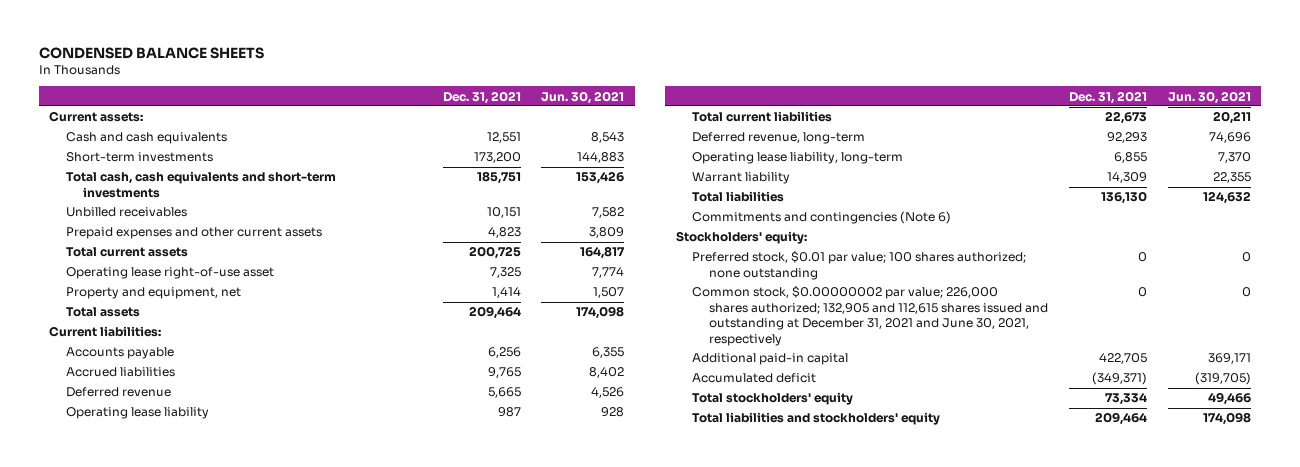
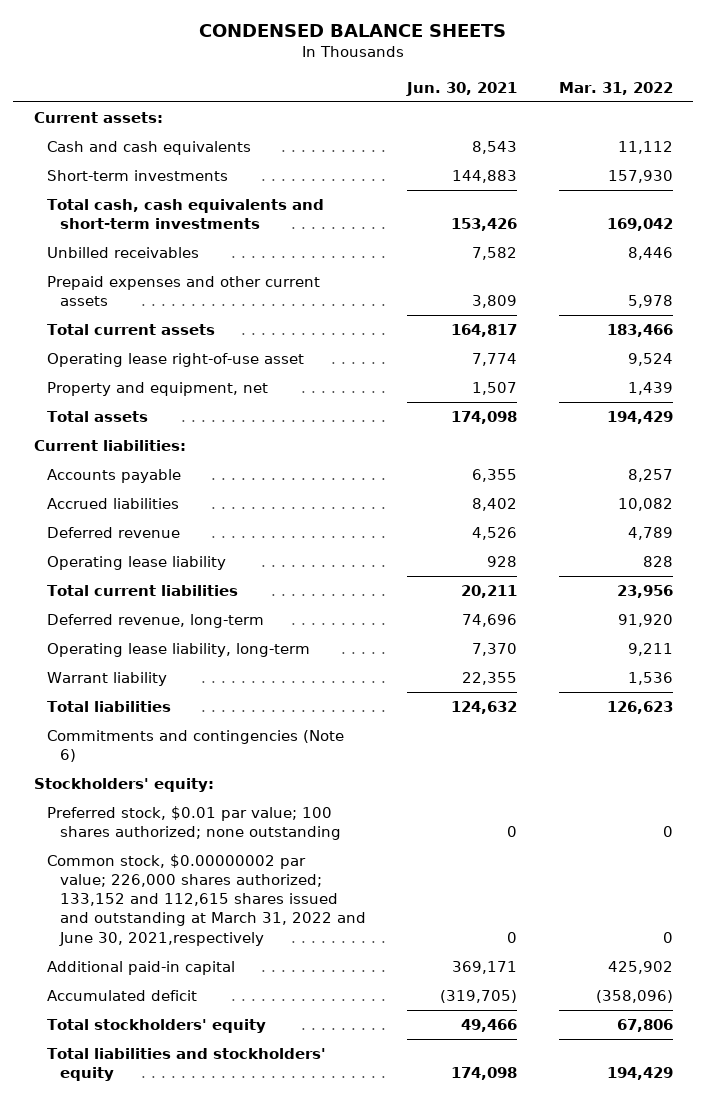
[442,90,521,104] Dec. 31, 2021 -> none
none -> [558,81,673,95] Mar. 31, 2022
[692,286,1048,347] Common stock, $0.00000002 par value; 226,000 shares authorized; 132,905 and 112,615 shares issued and outstanding at December 31, 2021 and June 30, 2021, respectively -> [46,854,366,946] Common stock, $0.00000002 par value; 226,000 shares authorized; 133,152 and 112,615 shares issued and outstanding at March 31, 2022 and June 30, 2021,respectively

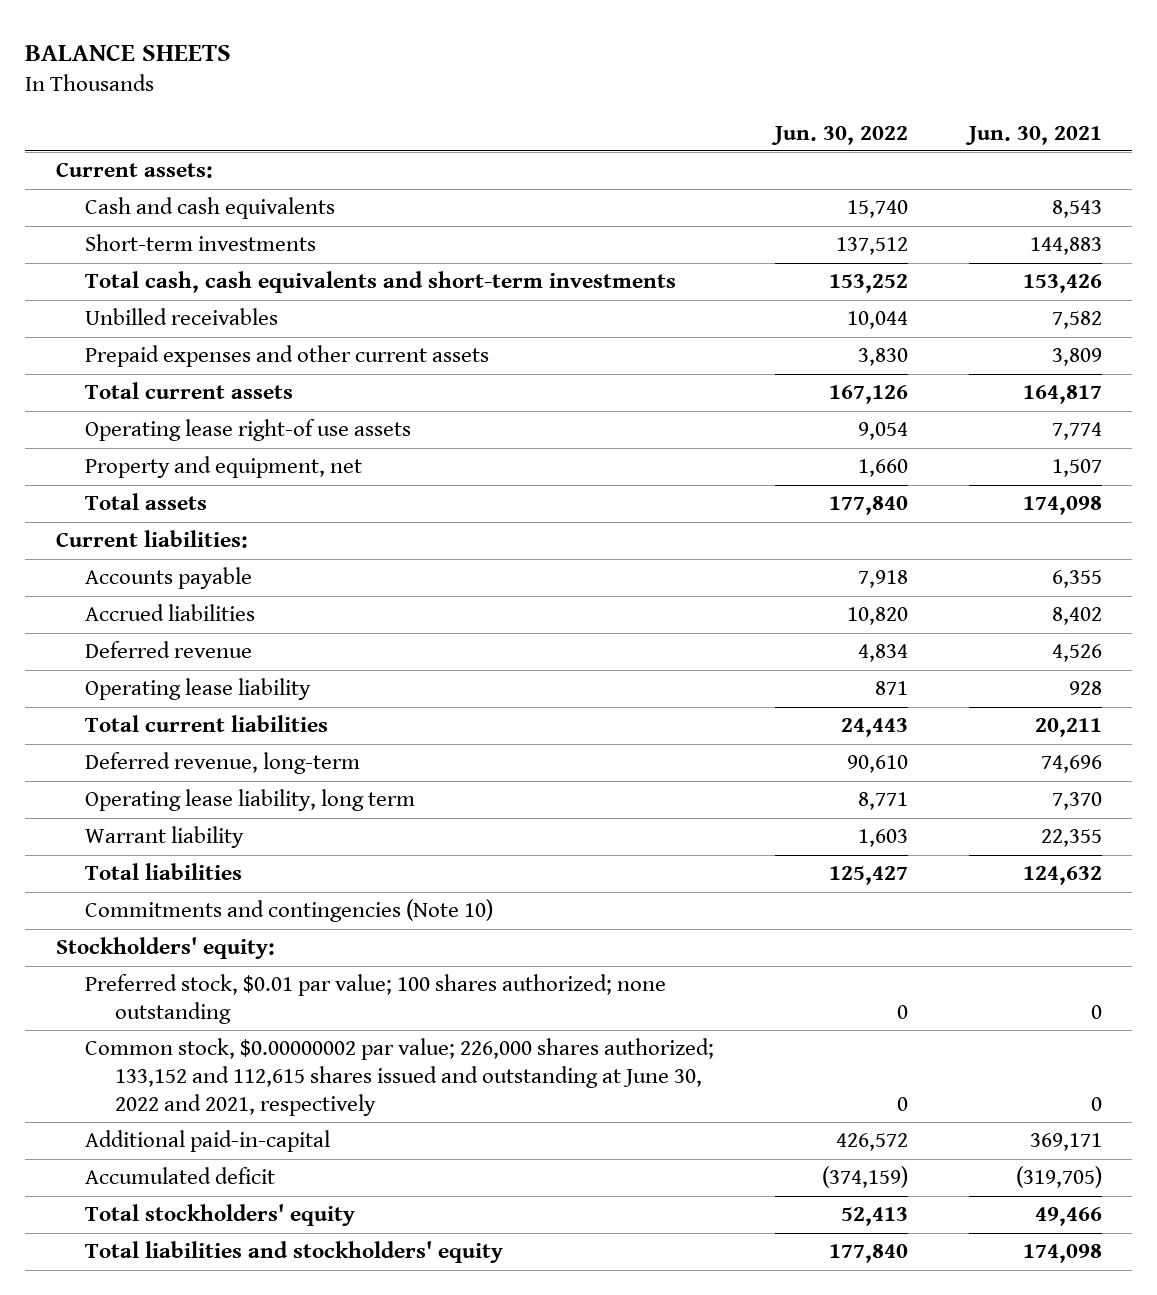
[199,23,507,37] CONDENSED BALANCE SHEETS -> [25,43,232,61] BALANCE SHEETS
[558,81,673,95] Mar. 31, 2022 -> none
none -> [771,125,909,145] Jun. 30, 2022
[46,353,304,368] Operating lease right-of-use asset -> [85,419,412,442] Operating lease right-of use assets
[46,643,310,658] Operating lease liability, long-term -> [85,789,416,812] Operating lease liability, long term
[46,730,344,763] Commitments and contingencies (Note 6) -> [85,899,494,923] Commitments and contingencies (Note 10)
[46,854,366,946] Common stock, $0.00000002 par value; 226,000 shares authorized; 133,152 and 112,615 shares issued and outstanding at March 31, 2022 and June 30, 2021,respectively -> [85,1038,715,1116] Common stock, $0.00000002 par value; 226,000 shares authorized; 133,152 and 112,615 shares issued and outstanding at June 30, 2022 and 2021, respectively
[46,961,235,976] Additional paid-in capital -> [85,1130,331,1153] Additional paid-in-capital

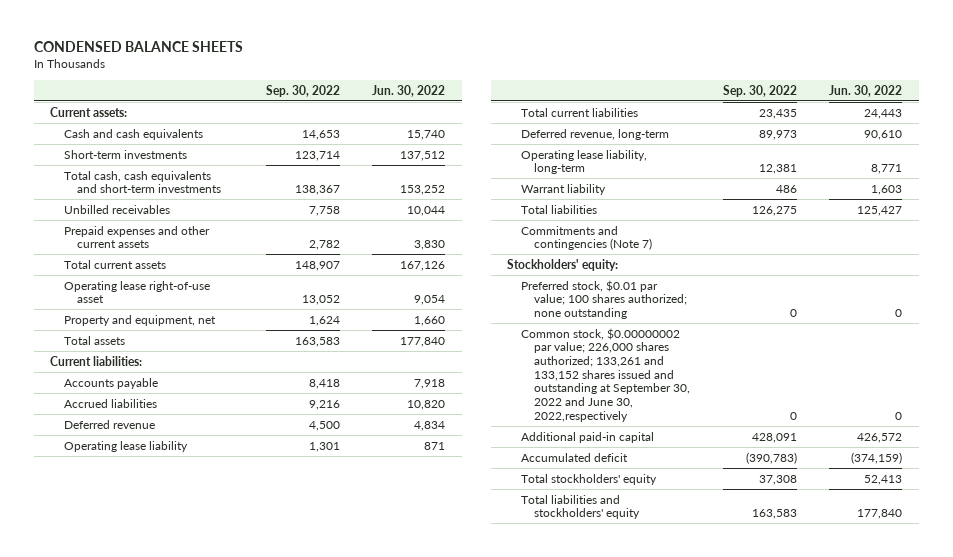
[25,43,232,61] BALANCE SHEETS -> [34,41,244,53] CONDENSED BALANCE SHEETS
[964,125,1102,145] Jun. 30, 2021 -> none
none -> [265,84,340,97] Sep. 30, 2022
[85,419,412,442] Operating lease right-of use assets -> [63,280,210,304] Operating lease right-of-use asset
[85,789,416,812] Operating lease liability, long term -> [520,149,647,175] Operating lease liability, long-term
[85,899,494,923] Commitments and contingencies (Note 10) -> [520,225,652,251] Commitments and contingencies (Note 7)
[85,1038,715,1116] Common stock, $0.00000002 par value; 226,000 shares authorized; 133,152 and 112,615 shares issued and outstanding at June 30, 2022 and 2021, respectively -> [520,327,690,422] Common stock, $0.00000002 par value; 226,000 shares authorized; 133,261 and 133,152 shares issued and outstanding at September 30, 2022 and June 30, 2022,respectively
[85,1130,331,1153] Additional paid-in-capital -> [520,431,654,443] Additional paid-in capital

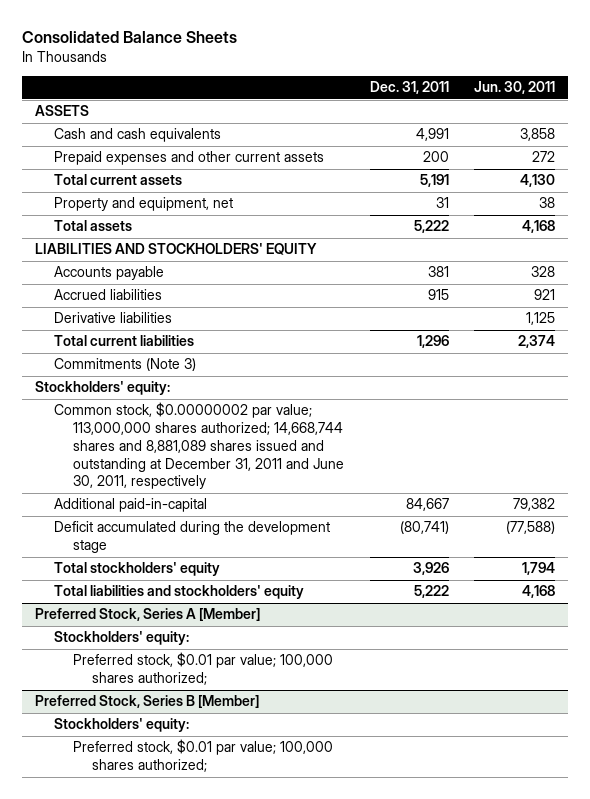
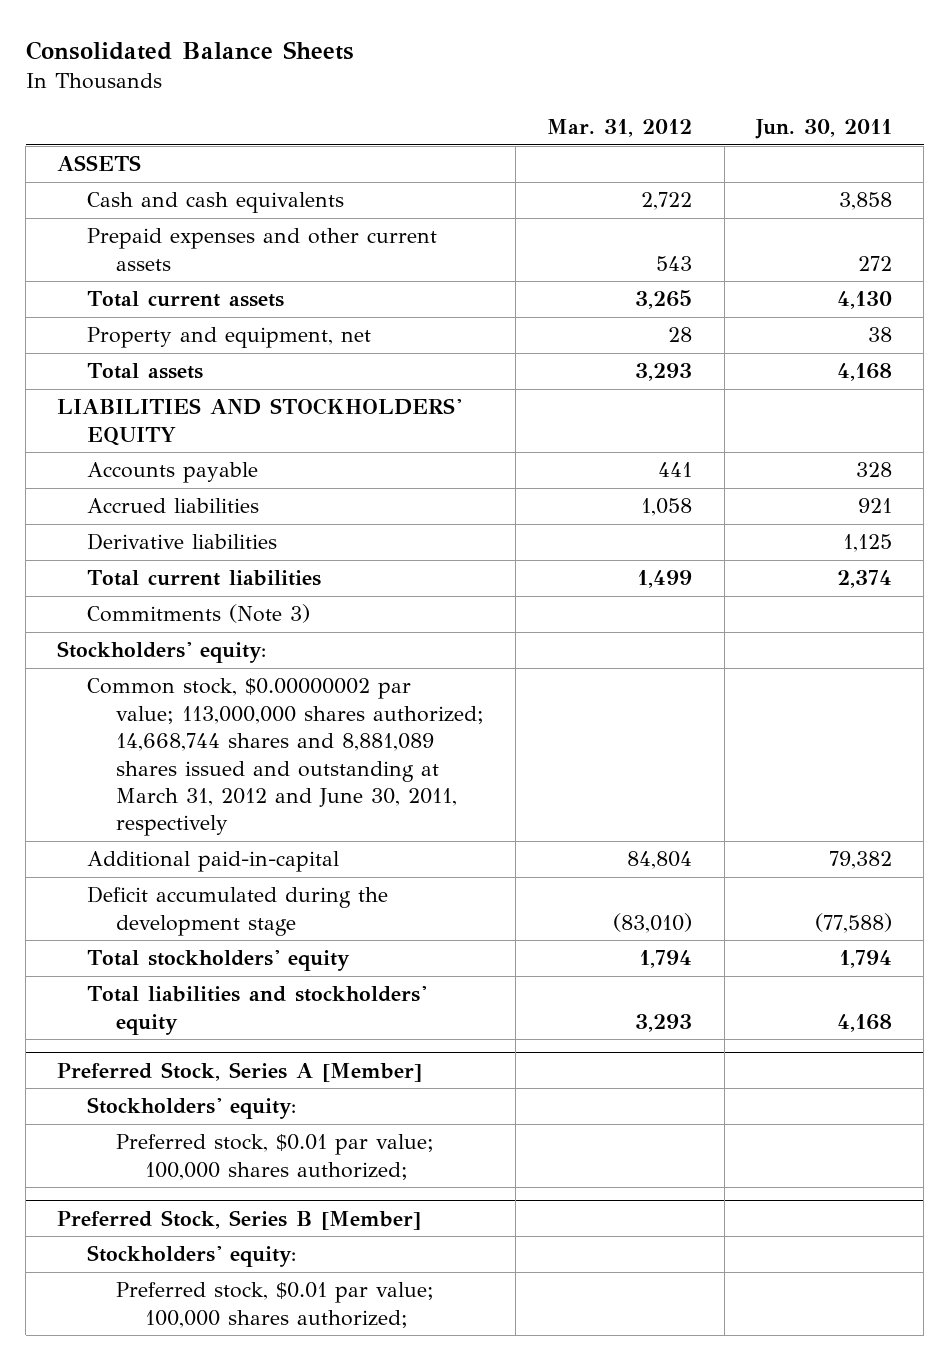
[369,81,449,95] Dec. 31, 2011 -> none
none -> [547,119,693,138] Mar. 31, 2012
[53,402,345,490] Common stock, $0.00000002 par value; 113,000,000 shares authorized; 14,668,744 shares and 8,881,089 shares issued and outstanding at December 31, 2011 and June 30, 2011, respectively -> [86,678,484,837] Common stock, $0.00000002 par value; 113,000,000 shares authorized; 14,668,744 shares and 8,881,089 shares issued and outstanding at March 31, 2012 and June 30, 2011, respectively

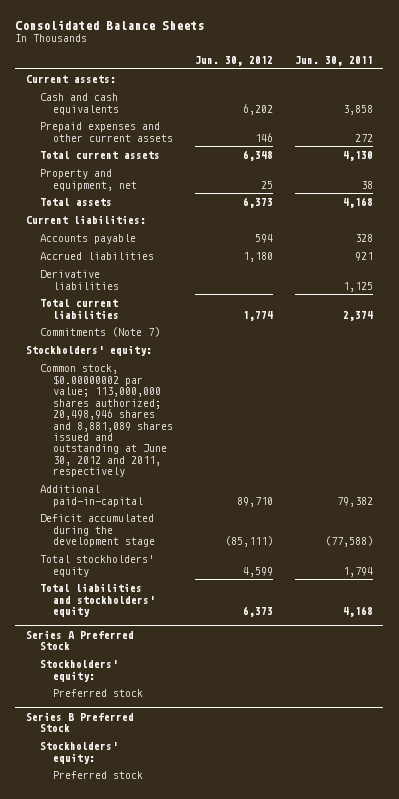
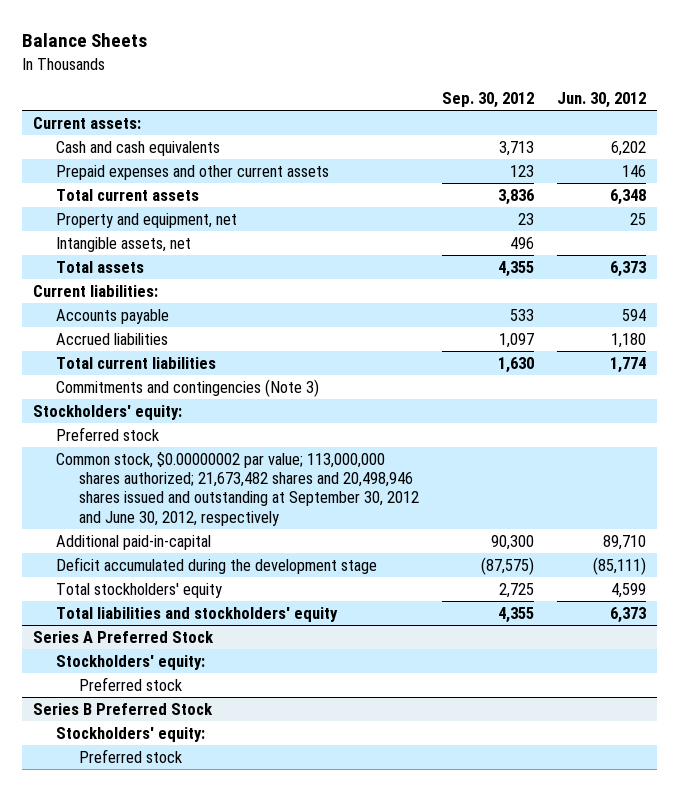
[15,19,205,30] Consolidated Balance Sheets -> [21,33,147,48] Balance Sheets
[294,56,373,67] Jun. 30, 2011 -> none
none -> [441,92,534,109] Sep. 30, 2012
none -> [56,236,192,252] Intangible assets, net
[39,270,120,290] Derivative liabilities -> none
[39,327,160,338] Commitments (Note 7) -> [56,378,320,397] Commitments and contingencies (Note 3)
none -> [56,426,160,441] Preferred stock
[39,364,174,478] Common stock, $0.00000002 par value; 113,000,000 shares authorized; 20,498,946 shares and 8,881,089 shares issued and outstanding at June 30, 2012 and 2011, respectively -> [56,451,420,526] Common stock, $0.00000002 par value; 113,000,000 shares authorized; 21,673,482 shares and 20,498,946 shares issued and outstanding at September 30, 2012 and June 30, 2012, respectively

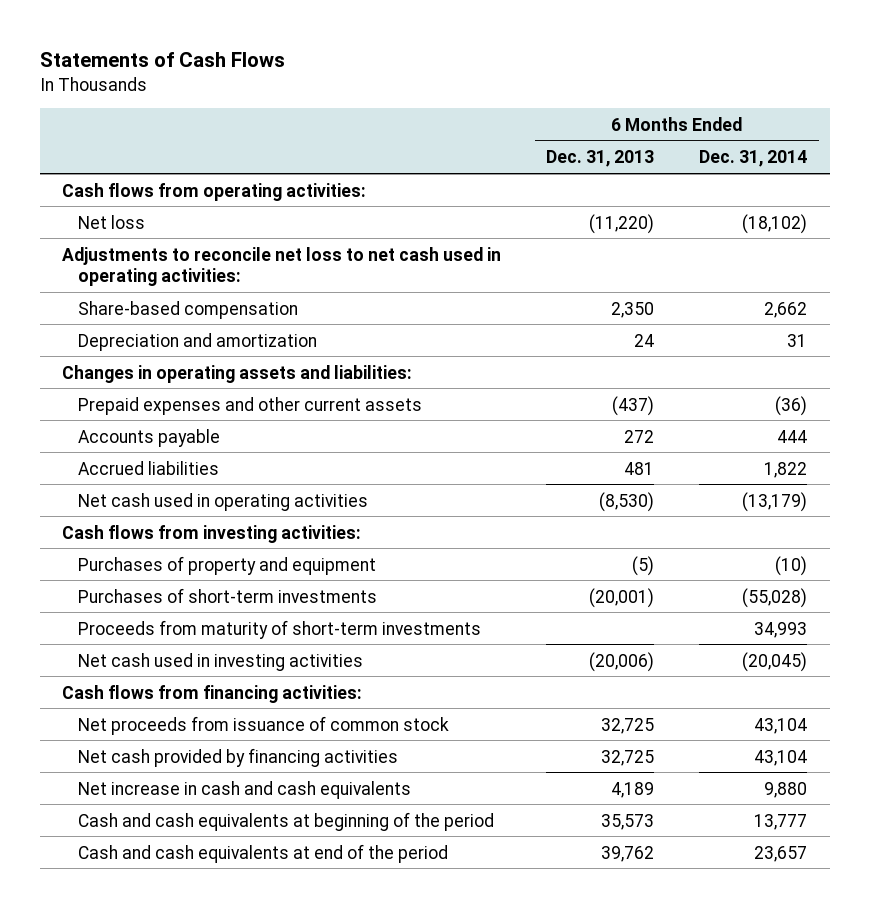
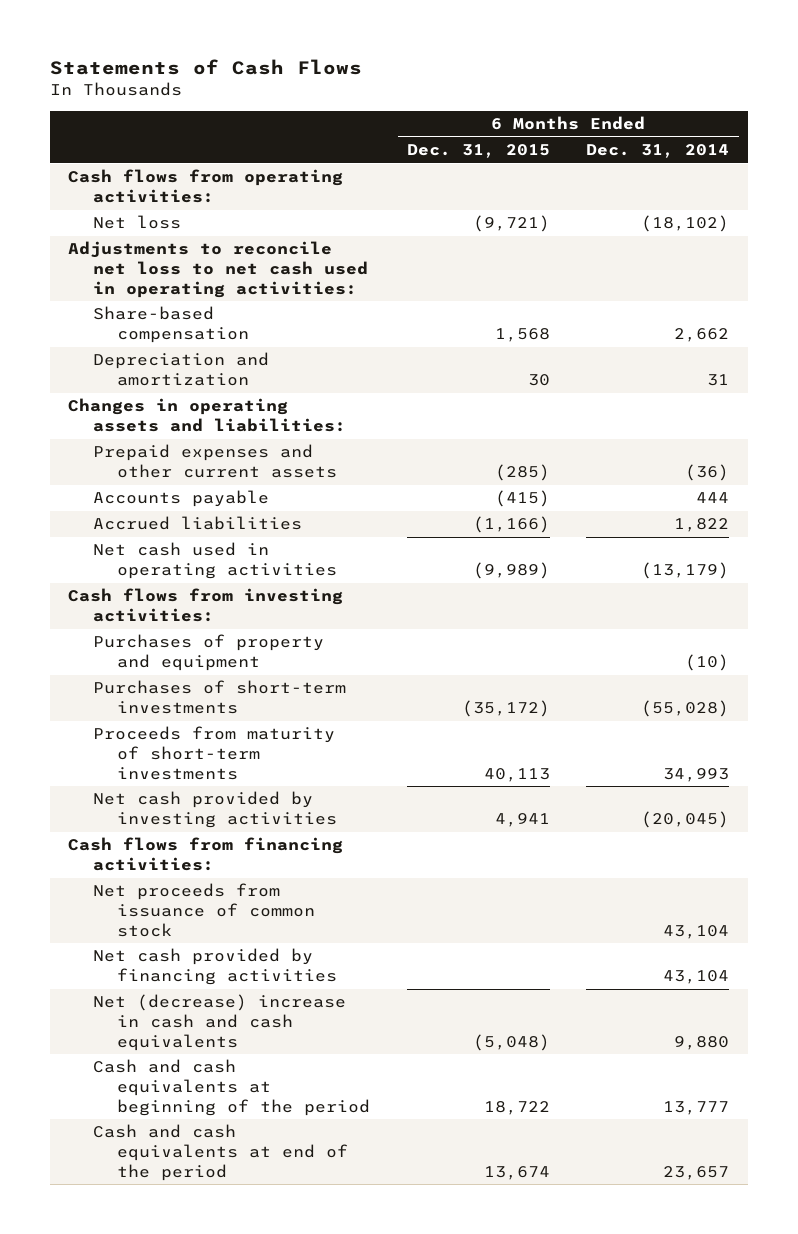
[546,150,655,168] Dec. 31, 2013 -> none
none -> [406,144,550,159] Dec. 31, 2015
[78,652,364,671] Net cash used in investing activities -> [92,791,338,829] Net cash provided by investing activities
[78,780,412,799] Net increase in cash and cash equivalents -> [92,994,346,1051] Net (decrease) increase in cash and cash equivalents

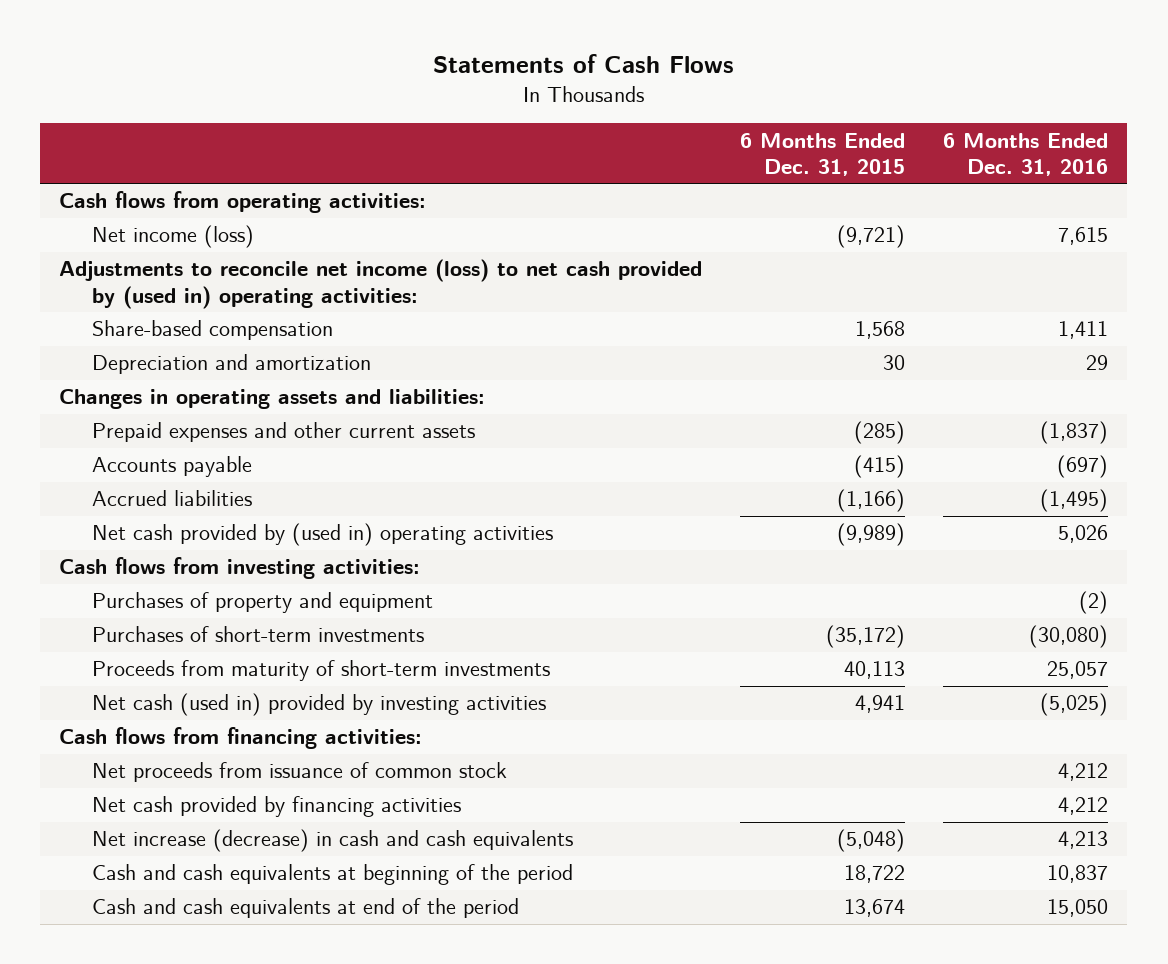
[586,144,730,159] Dec. 31, 2014 -> none
none -> [943,132,1109,177] 6 Months Ended Dec. 31, 2016
[92,215,181,230] Net loss -> [92,225,255,249] Net income (loss)
[68,241,368,298] Adjustments to reconcile net loss to net cash used in operating activities: -> [59,259,703,309] Adjustments to reconcile net income (loss) to net cash provided by (used in) operating activities:
[92,542,338,580] Net cash used in operating activities -> [92,523,554,547] Net cash provided by (used in) operating activities
[92,791,338,829] Net cash provided by investing activities -> [92,693,547,717] Net cash (used in) provided by investing activities
[92,994,346,1051] Net (decrease) increase in cash and cash equivalents -> [92,829,574,853] Net increase (decrease) in cash and cash equivalents

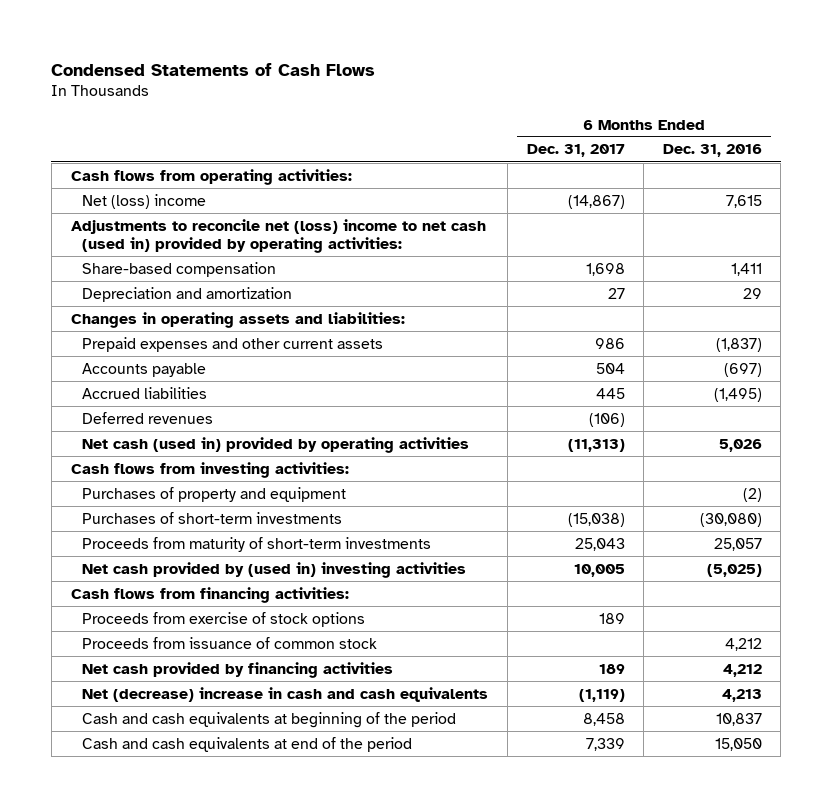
[432,54,734,74] Statements of Cash Flows -> [51,62,376,76] Condensed Statements of Cash Flows
[740,132,906,177] 6 Months Ended Dec. 31, 2015 -> none
none -> [526,144,625,158] Dec. 31, 2017
[92,225,255,249] Net income (loss) -> [82,193,207,209] Net (loss) income
[59,259,703,309] Adjustments to reconcile net income (loss) to net cash provided by (used in) operating activities: -> [70,218,486,254] Adjustments to reconcile net (loss) income to net cash (used in) provided by operating activities:
none -> [82,411,214,424] Deferred revenues
[92,523,554,547] Net cash provided by (used in) operating activities -> [82,436,470,453] Net cash (used in) provided by operating activities
[92,693,547,717] Net cash (used in) provided by investing activities -> [82,561,467,578] Net cash provided by (used in) investing activities
none -> [82,611,366,627] Proceeds from exercise of stock options
[92,762,508,783] Net proceeds from issuance of common stock -> [82,636,378,649] Proceeds from issuance of common stock
[92,829,574,853] Net increase (decrease) in cash and cash equivalents -> [82,686,489,702] Net (decrease) increase in cash and cash equivalents

